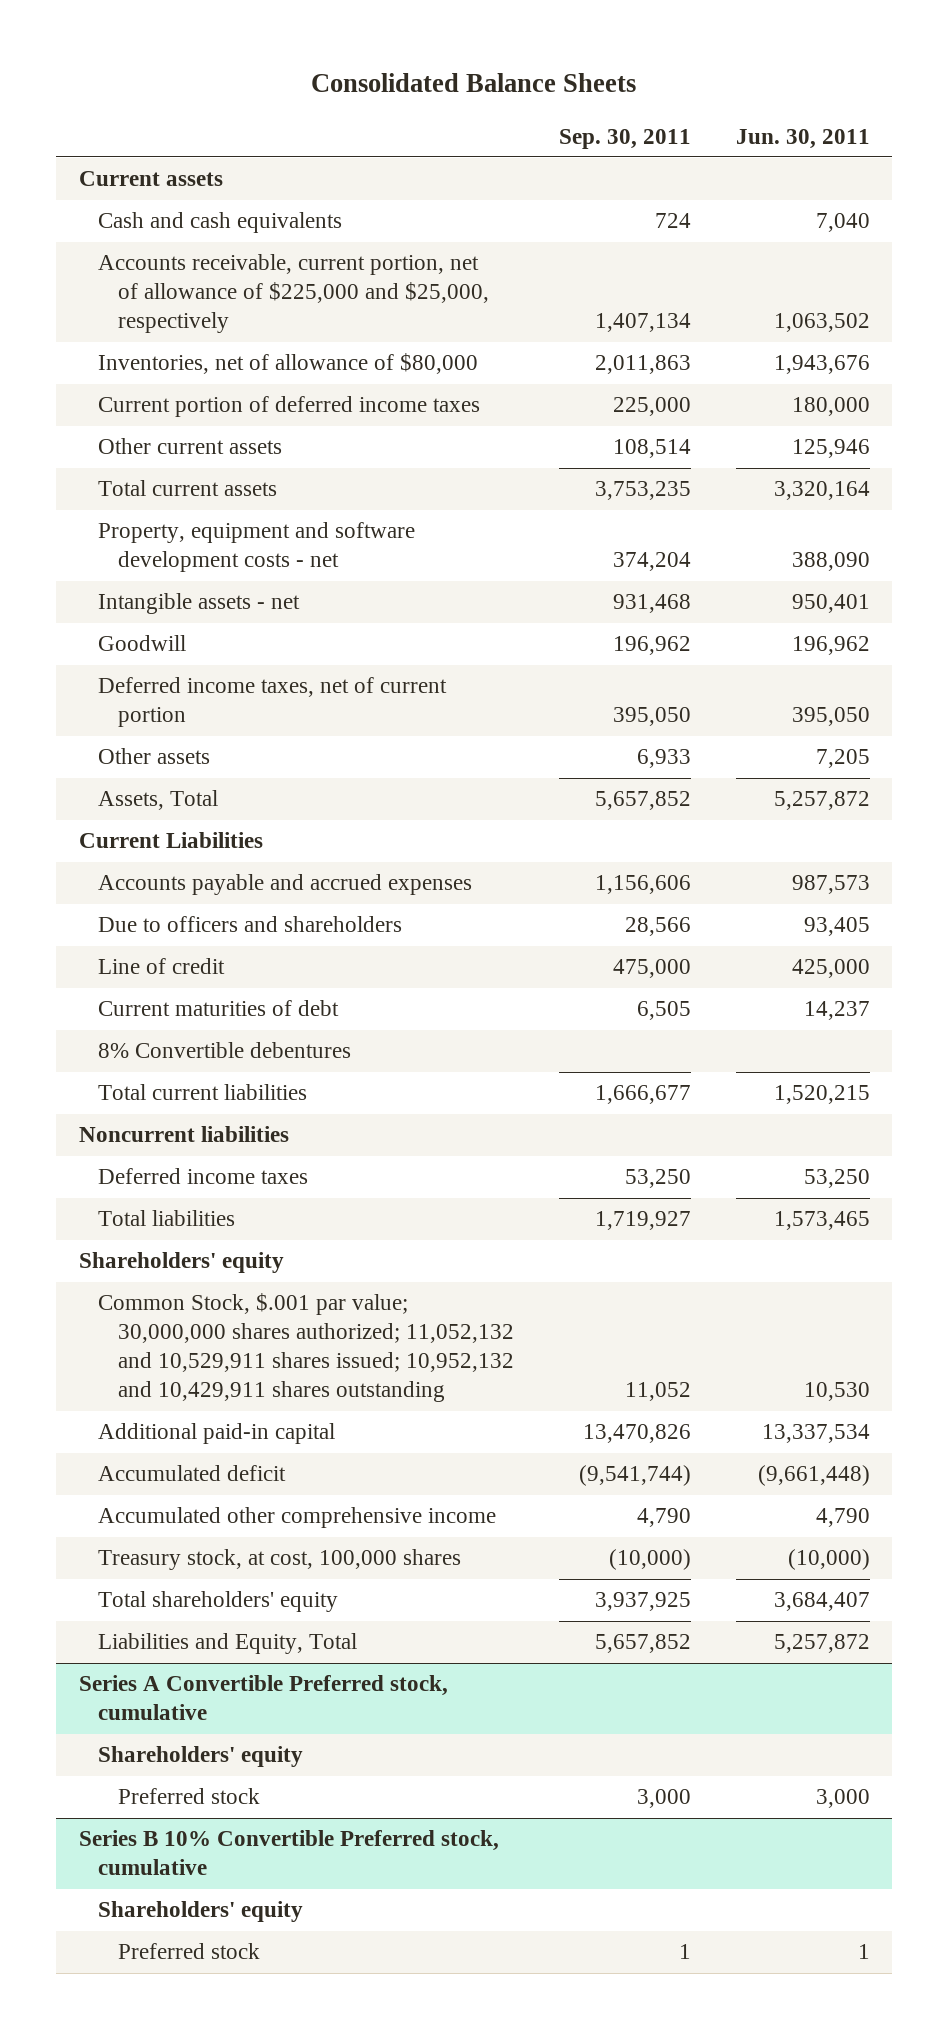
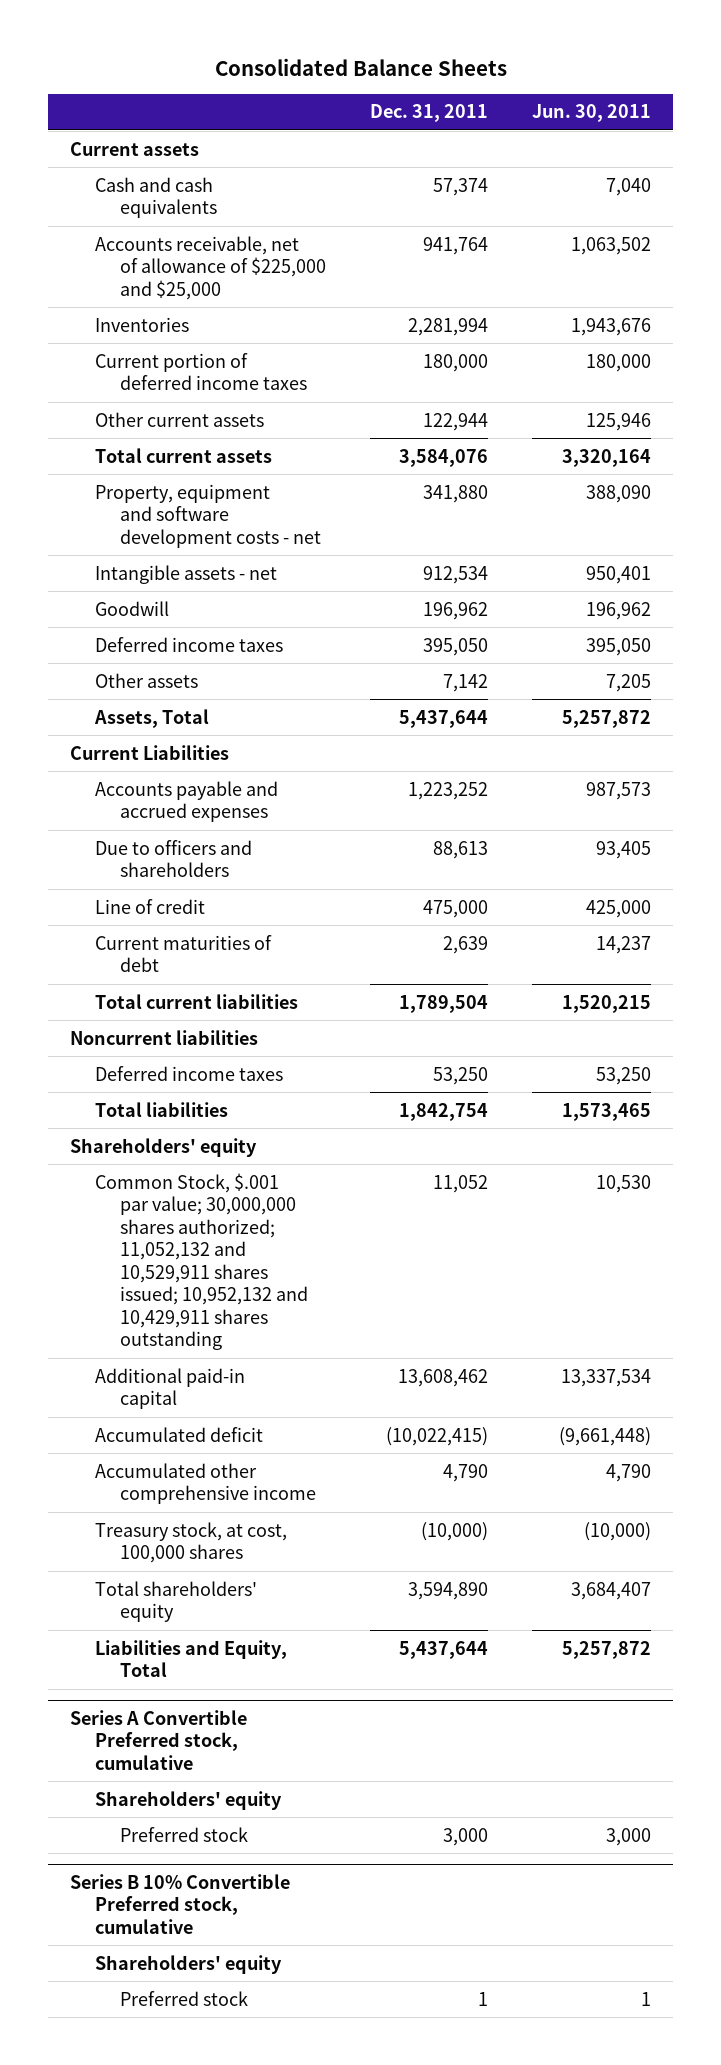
[558,128,691,149] Sep. 30, 2011 -> none
none -> [369,104,488,123] Dec. 31, 2011
[98,254,490,334] Accounts receivable, current portion, net of allowance of $225,000 and $25,000, respectively -> [95,235,326,300] Accounts receivable, net of allowance of $225,000 and $25,000
[98,353,479,375] Inventories, net of allowance of $80,000 -> [95,316,190,332] Inventories
[98,677,448,728] Deferred income taxes, net of current portion -> [95,636,284,652] Deferred income taxes
[98,1042,352,1059] 8% Convertible debentures -> none

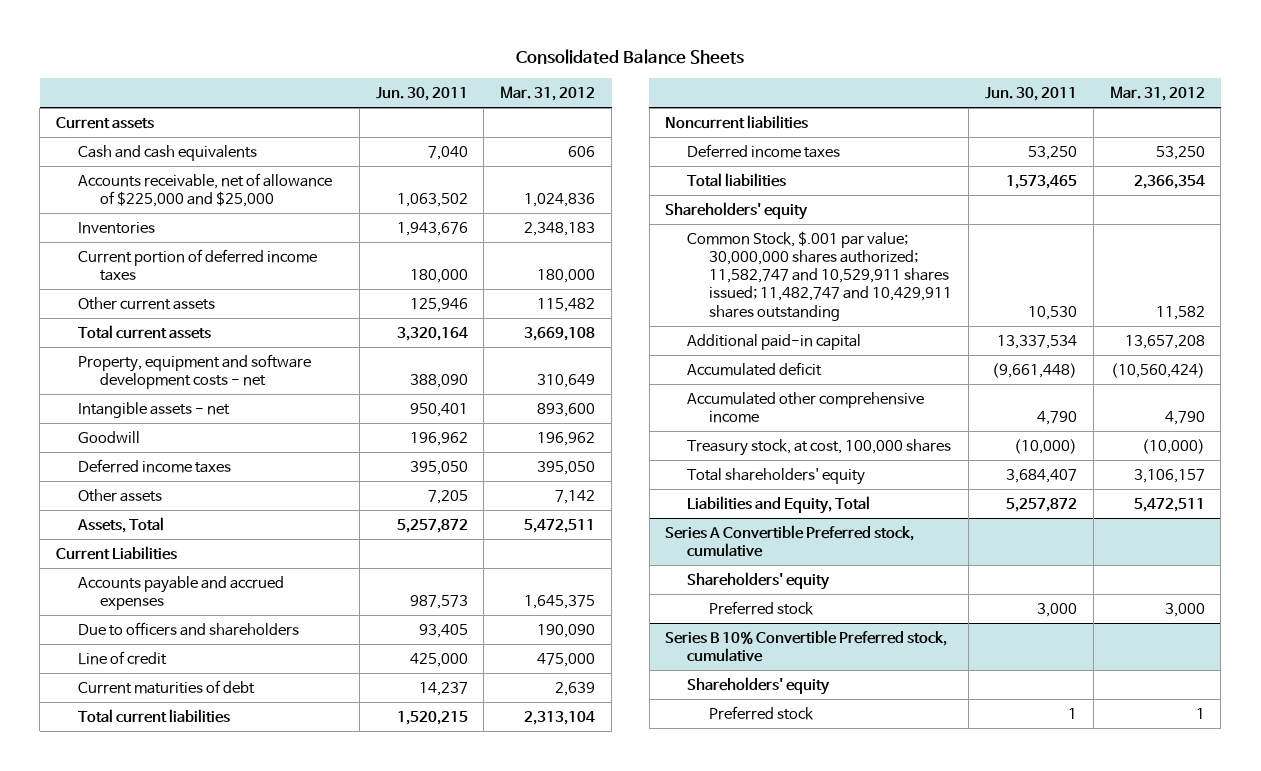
[369,104,488,123] Dec. 31, 2011 -> none
none -> [500,86,596,102] Mar. 31, 2012
[95,1172,308,1351] Common Stock, $.001 par value; 30,000,000 shares authorized; 11,052,132 and 10,529,911 shares issued; 10,952,132 and 10,429,911 shares outstanding -> [687,231,953,321] Common Stock, $.001 par value; 30,000,000 shares authorized; 11,582,747 and 10,529,911 shares issued; 11,482,747 and 10,429,911 shares outstanding

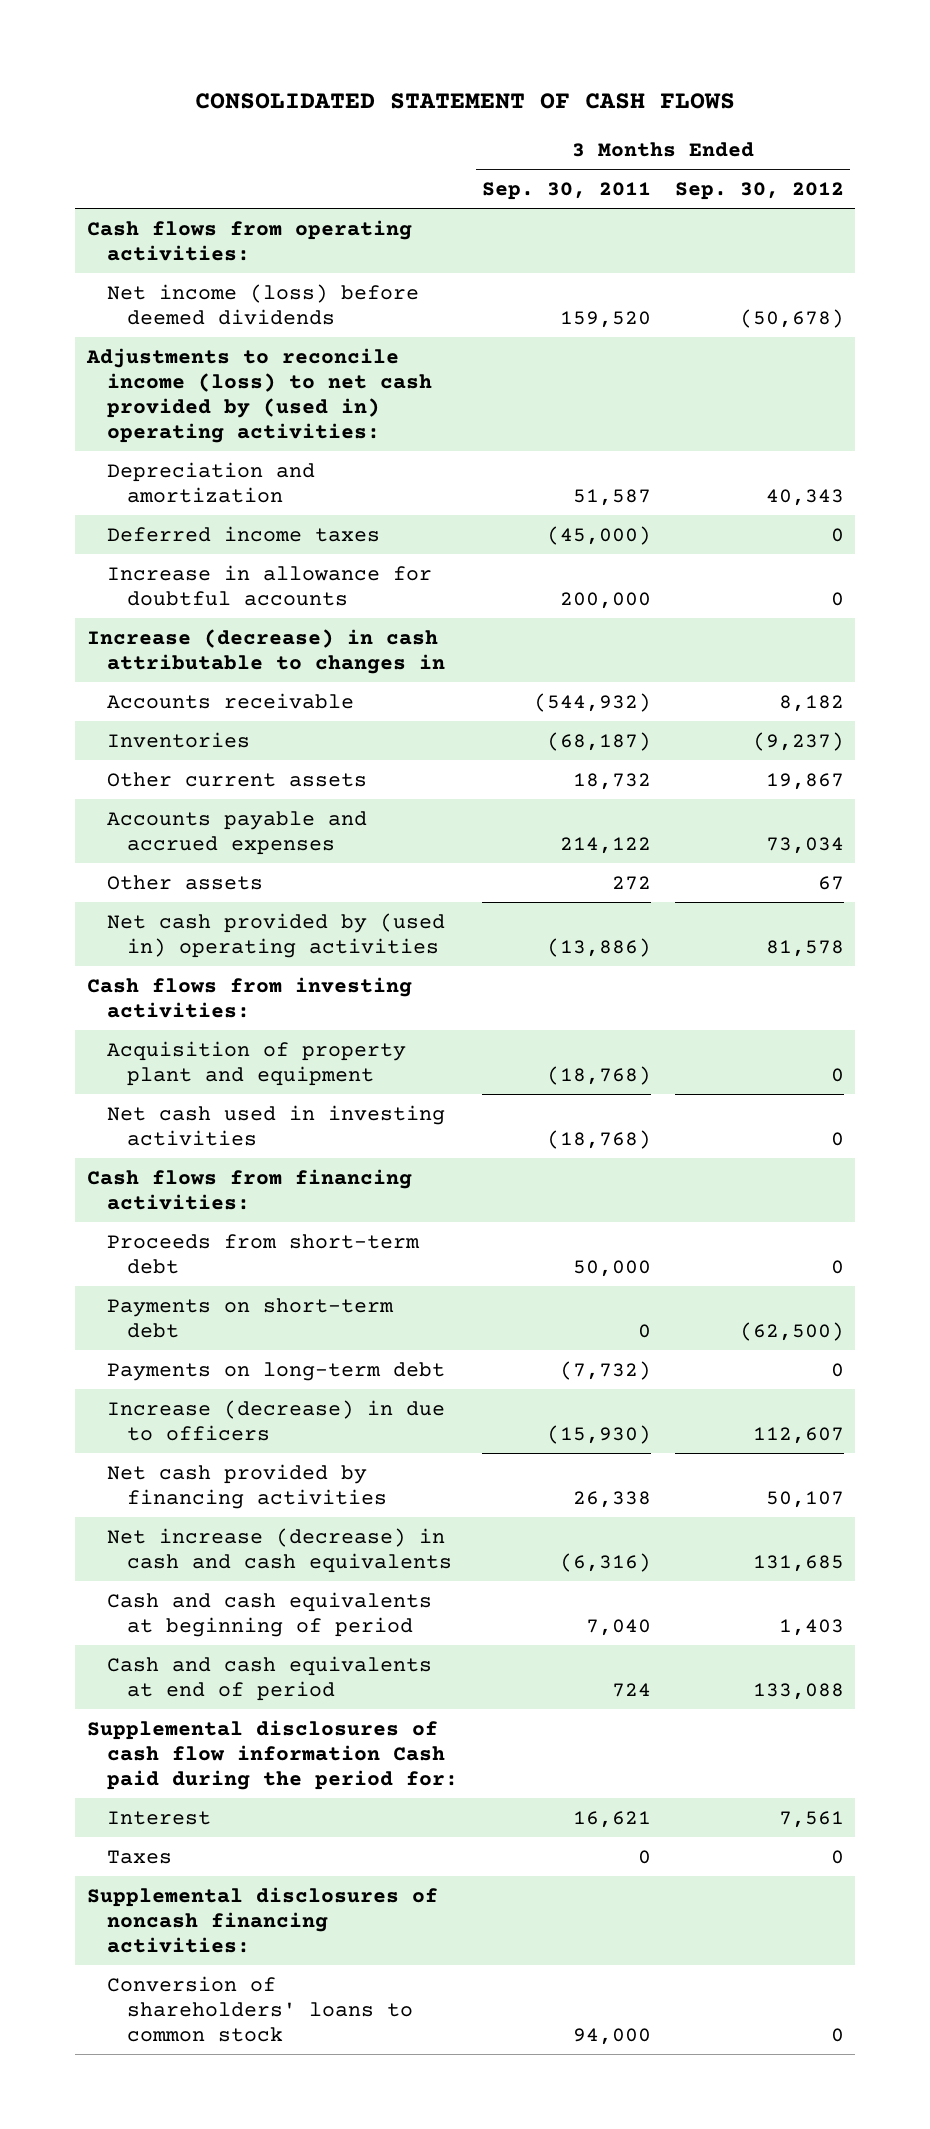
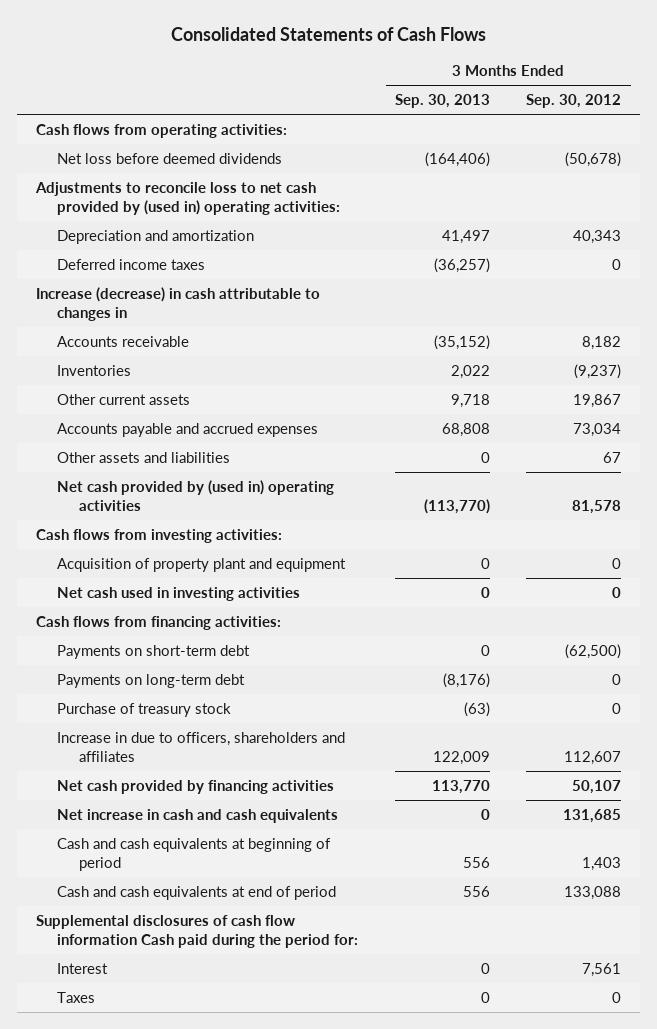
[195,93,736,110] CONSOLIDATED STATEMENT OF CASH FLOWS -> [170,26,486,41] Consolidated Statements of Cash Flows
[481,182,651,201] Sep. 30, 2011 -> none
none -> [394,94,490,109] Sep. 30, 2013
[106,283,419,325] Net income (loss) before deemed dividends -> [57,153,283,165] Net loss before deemed dividends
[85,347,432,443] Adjustments to reconcile income (loss) to net cash provided by (used in) operating activities: -> [34,182,341,215] Adjustments to reconcile loss to net cash provided by (used in) operating activities:
[106,564,432,606] Increase in allowance for doubtful accounts -> none
[106,874,263,890] Other assets -> [57,452,231,464] Other assets and liabilities
[106,1233,420,1274] Proceeds from short-term debt -> none
none -> [57,703,232,718] Purchase of treasury stock
[106,1399,445,1441] Increase (decrease) in due to officers -> [57,732,346,762] Increase in due to officers, shareholders and affiliates
[106,1527,453,1573] Net increase (decrease) in cash and cash equivalents -> [57,809,339,824] Net increase in cash and cash equivalents
[86,1886,438,1953] Supplemental disclosures of noncash financing activities: -> none
[106,1975,414,2042] Conversion of shareholders' loans to common stock -> none

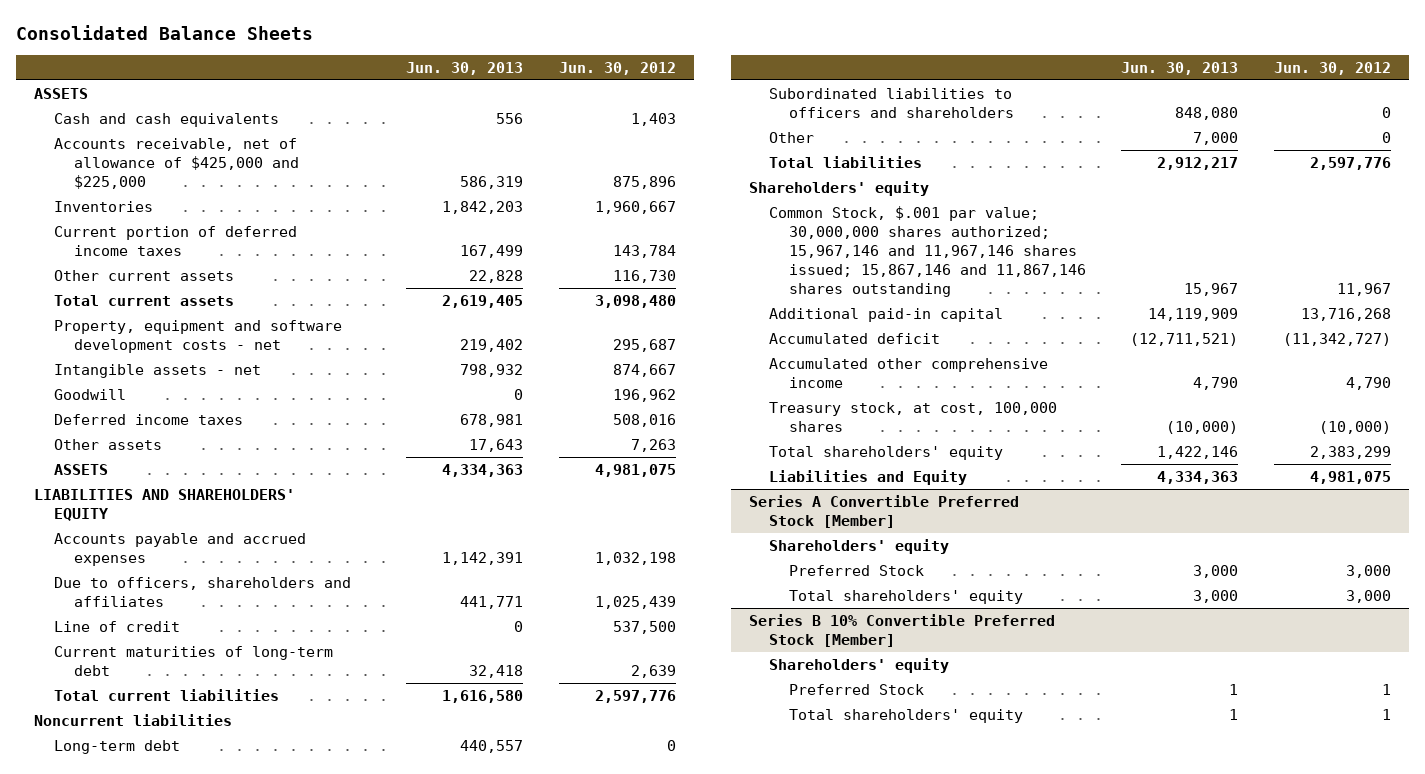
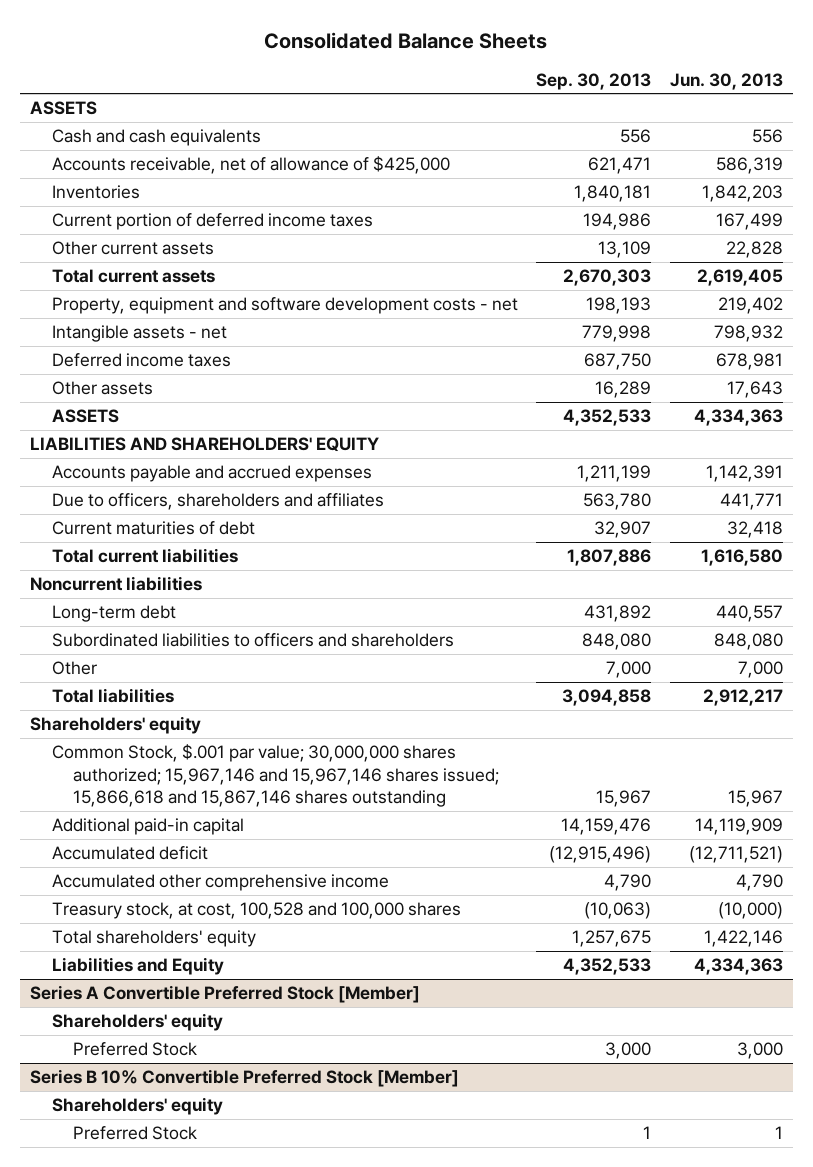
[558,61,676,75] Jun. 30, 2012 -> none
none -> [536,72,652,90] Sep. 30, 2013
[53,137,299,189] Accounts receivable, net of allowance of $425,000 and $225,000 -> [51,156,450,175] Accounts receivable, net of allowance of $425,000
[53,388,126,400] Goodwill -> none
[53,620,180,632] Line of credit -> none
[53,645,333,676] Current maturities of long-term debt -> [51,521,255,536] Current maturities of debt
[768,205,1086,297] Common Stock, $.001 par value; 30,000,000 shares authorized; 15,967,146 and 11,967,146 shares issued; 15,867,146 and 11,867,146 shares outstanding -> [51,744,500,807] Common Stock, $.001 par value; 30,000,000 shares authorized; 15,967,146 and 15,967,146 shares issued; 15,866,618 and 15,867,146 shares outstanding
[768,401,1057,432] Treasury stock, at cost, 100,000 shares -> [51,902,461,920] Treasury stock, at cost, 100,528 and 100,000 shares
[788,589,1023,604] Total shareholders' equity -> none
[788,708,1023,723] Total shareholders' equity -> none

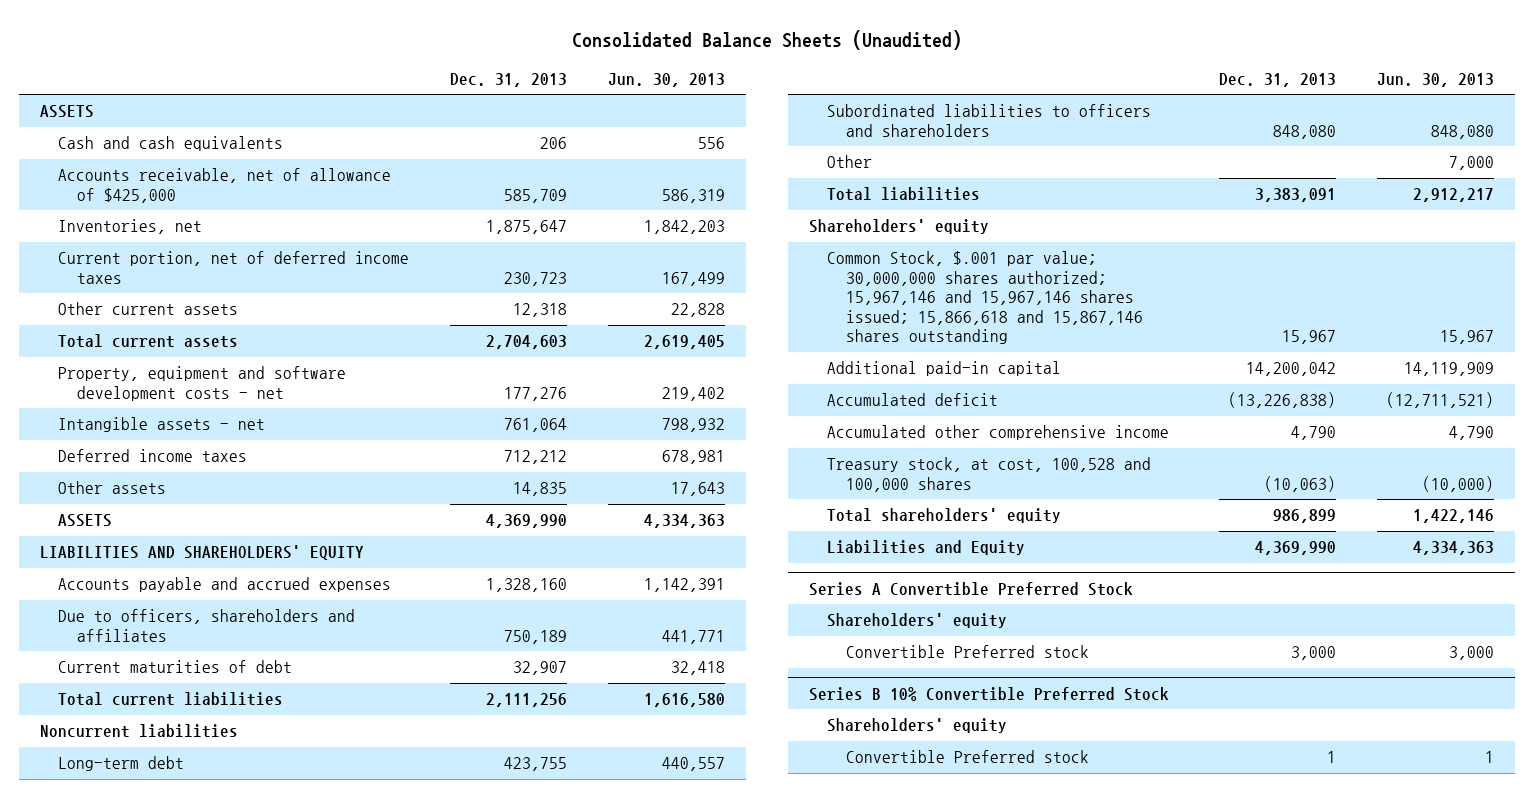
[264,31,548,49] Consolidated Balance Sheets -> [572,29,963,50] Consolidated Balance Sheets (Unaudited)
[536,72,652,90] Sep. 30, 2013 -> none
none -> [450,72,568,87] Dec. 31, 2013
[51,185,140,200] Inventories -> [58,219,203,235] Inventories, net
[51,213,373,231] Current portion of deferred income taxes -> [58,251,410,284] Current portion, net of deferred income taxes
[29,985,420,1004] Series A Convertible Preferred Stock [Member] -> [808,581,1133,596] Series A Convertible Preferred Stock
[73,1042,198,1057] Preferred Stock -> [845,645,1089,659] Convertible Preferred stock
[29,1069,459,1088] Series B 10% Convertible Preferred Stock [Member] -> [808,686,1169,701] Series B 10% Convertible Preferred Stock
[73,1126,198,1141] Preferred Stock -> [845,750,1089,764] Convertible Preferred stock

